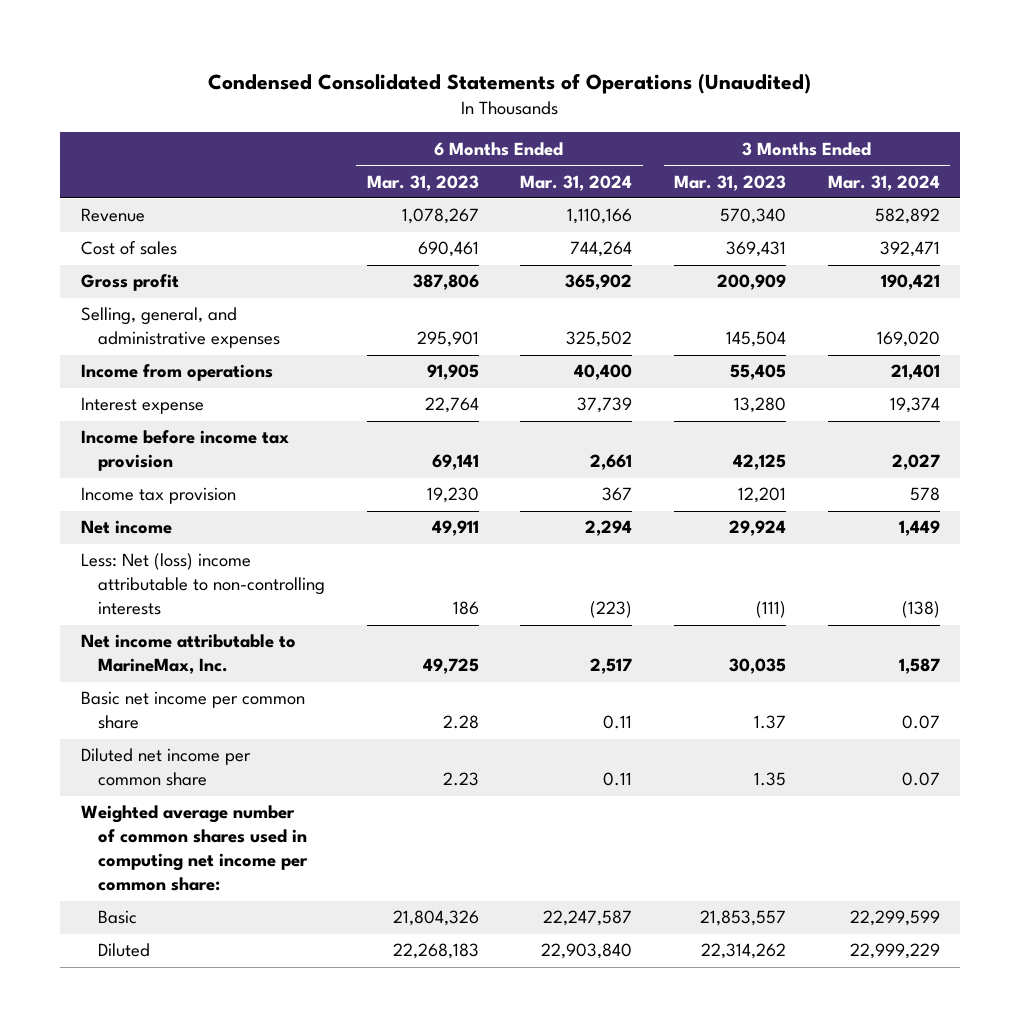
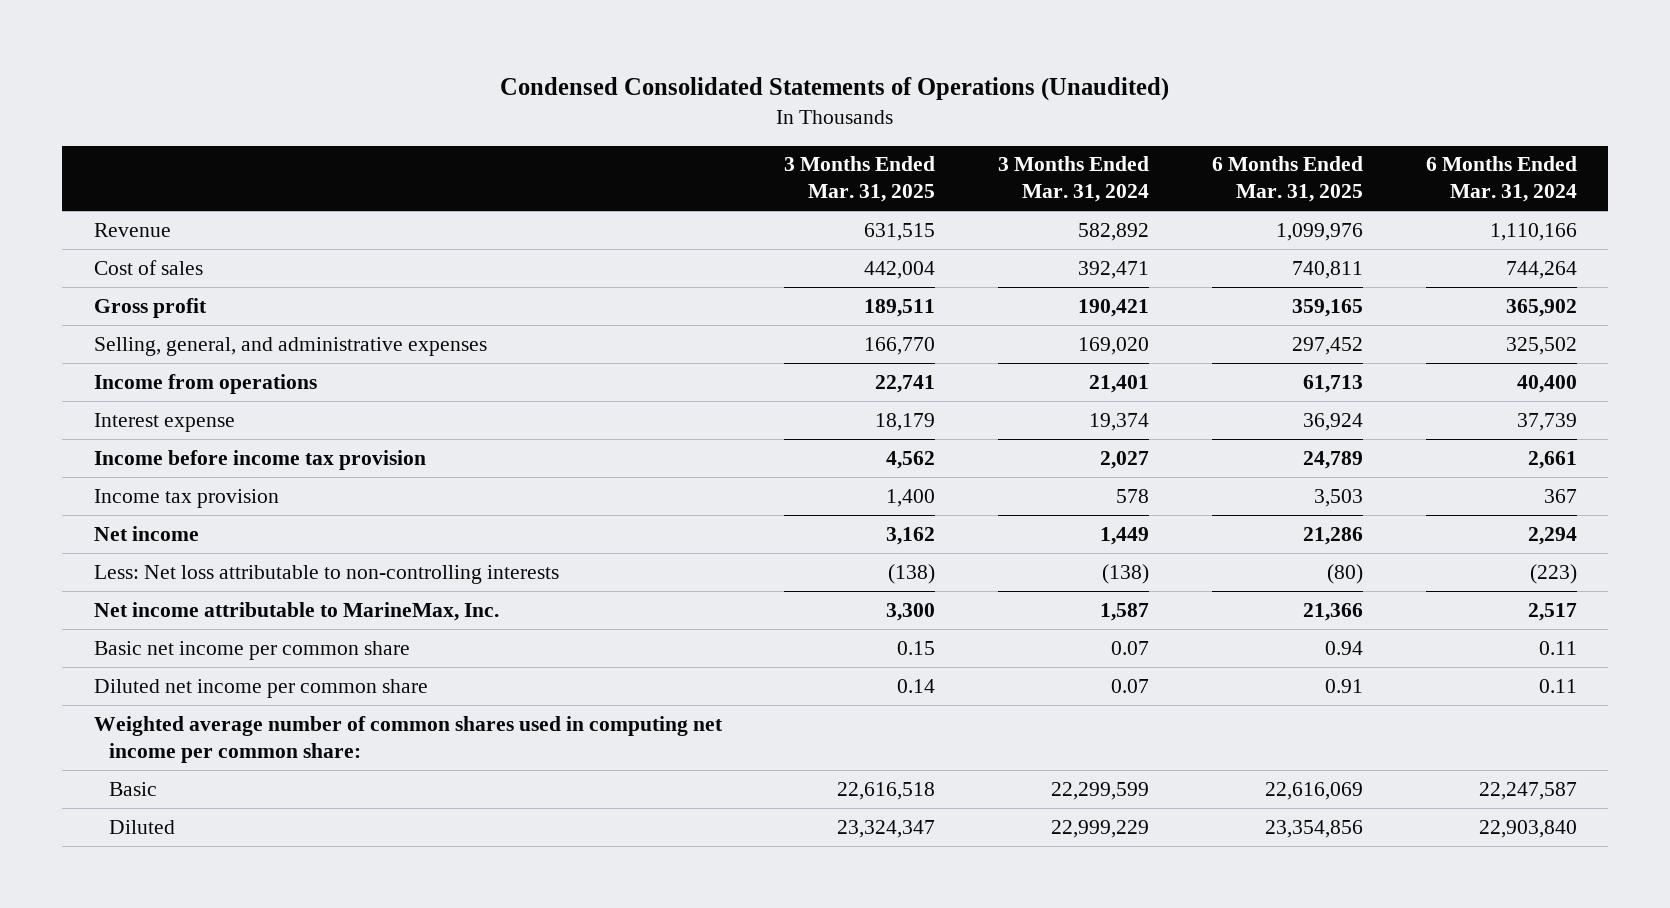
[366,174,479,191] Mar. 31, 2023 -> none
[673,174,786,191] Mar. 31, 2023 -> none
none -> [784,156,936,203] 3 Months Ended Mar. 31, 2025
none -> [1211,156,1363,203] 6 Months Ended Mar. 31, 2025
[80,553,326,616] Less: Net (loss) income attributable to non-controlling interests -> [93,564,559,584] Less: Net loss attributable to non-controlling interests

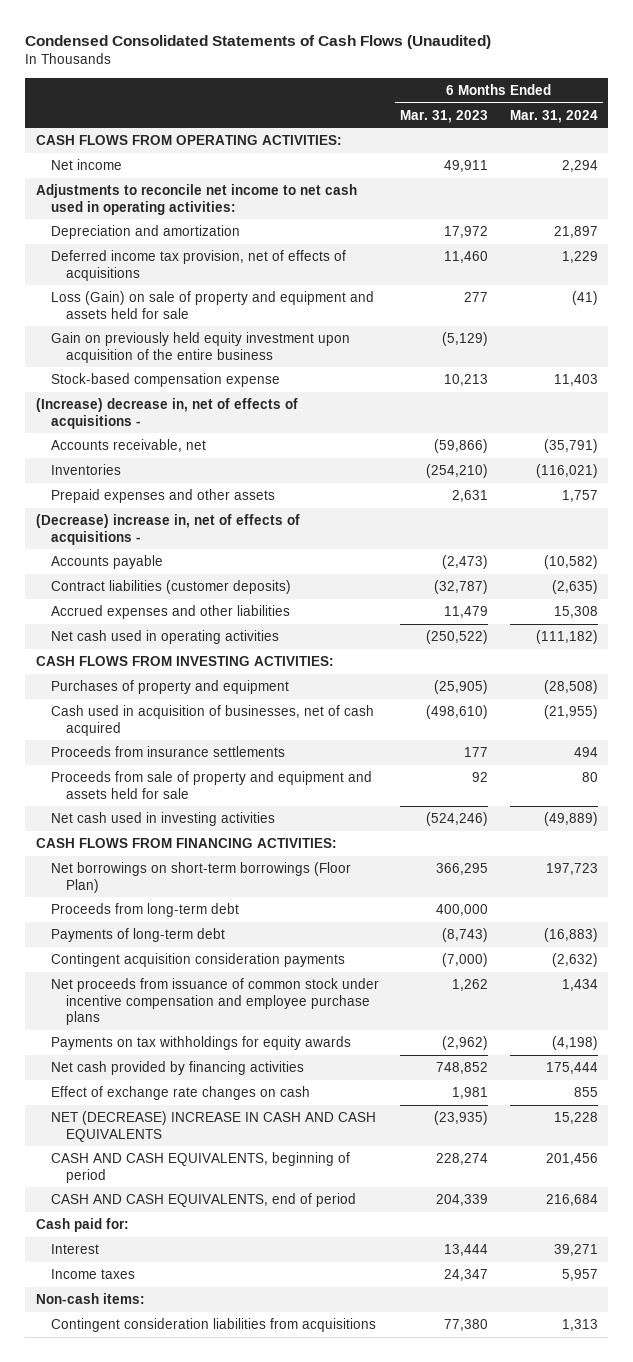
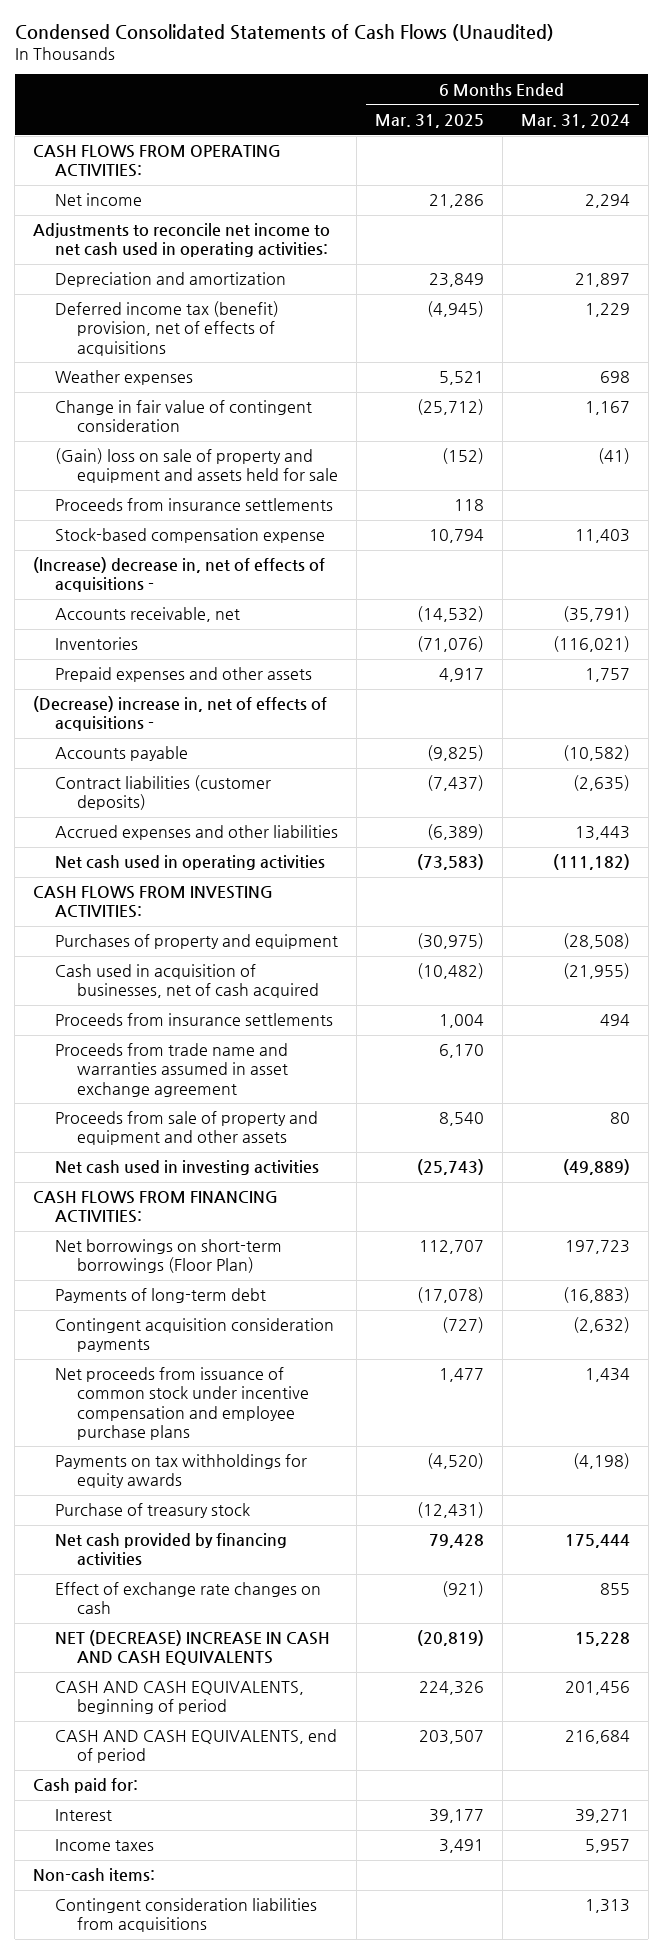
[400,109,489,123] Mar. 31, 2023 -> none
none -> [375,113,485,128] Mar. 31, 2025
[50,332,350,363] Gain on previously held equity investment upon acquisition of the entire business -> none
[50,250,346,281] Deferred income tax provision, net of effects of acquisitions -> [55,301,280,356] Deferred income tax (benefit) provision, net of effects of acquisitions
none -> [55,370,194,386] Weather expenses
none -> [55,400,313,433] Change in fair value of contingent consideration
[50,291,374,319] Loss (Gain) on sale of property and equipment and assets held for sale -> [55,448,339,484] (Gain) loss on sale of property and equipment and assets held for sale
none -> [55,498,334,512] Proceeds from insurance settlements
[553,606,598,619] 15,308 -> [574,826,630,841] 13,443
none -> [55,1043,289,1097] Proceeds from trade name and warranties assumed in asset exchange agreement
[50,771,372,799] Proceeds from sale of property and equipment and assets held for sale -> [55,1111,319,1146] Proceeds from sale of property and equipment and other assets
[50,903,239,918] Proceeds from long-term debt -> none
none -> [55,1503,251,1519] Purchase of treasury stock

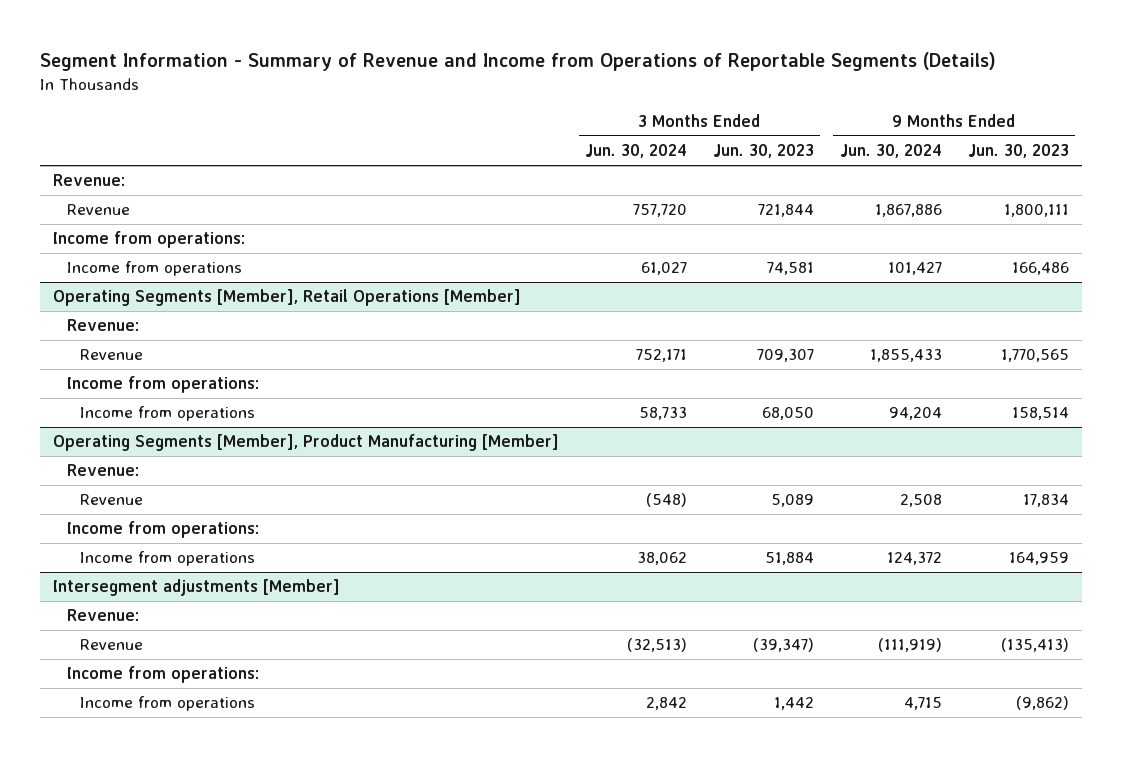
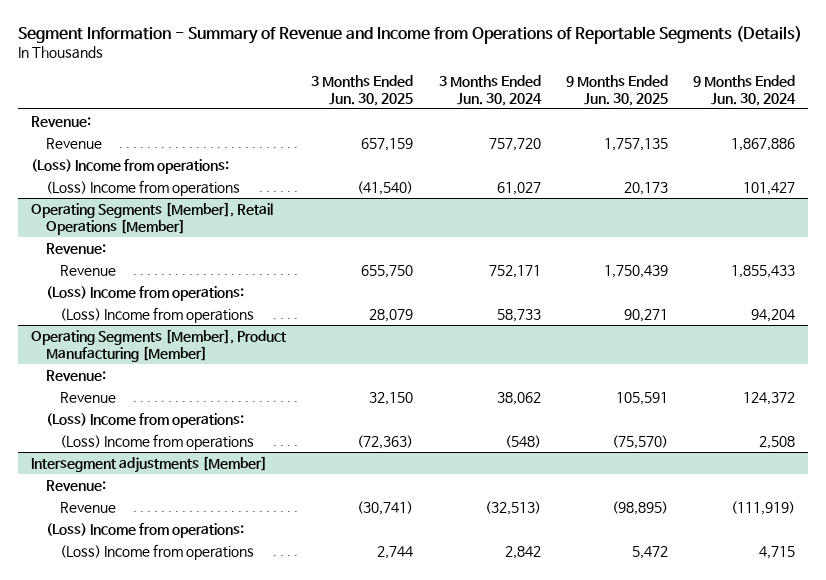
[712,144,814,159] Jun. 30, 2023 -> none
[967,144,1069,159] Jun. 30, 2023 -> none
none -> [311,74,414,106] 3 Months Ended Jun. 30, 2025
none -> [565,74,668,106] 9 Months Ended Jun. 30, 2025
[53,231,246,249] Income from operations: -> [30,158,229,174] (Loss) Income from operations:
[66,261,242,277] Income from operations -> [45,179,240,196] (Loss) Income from operations
[66,376,259,394] Income from operations: -> [45,285,244,301] (Loss) Income from operations:
[80,406,256,422] Income from operations -> [60,306,255,323] (Loss) Income from operations
[646,493,688,508] (548) -> [496,391,541,405] 38,062
[899,494,942,508] 2,508 -> [743,391,796,405] 124,372
[66,521,259,539] Income from operations: -> [45,412,244,428] (Loss) Income from operations:
[80,551,256,567] Income from operations -> [60,433,255,450] (Loss) Income from operations
[637,552,688,566] 38,062 -> [504,434,541,448] (548)
[886,552,942,566] 124,372 -> [759,435,796,449] 2,508
[66,666,259,684] Income from operations: -> [45,522,244,538] (Loss) Income from operations:
[80,696,256,712] Income from operations -> [60,543,255,560] (Loss) Income from operations

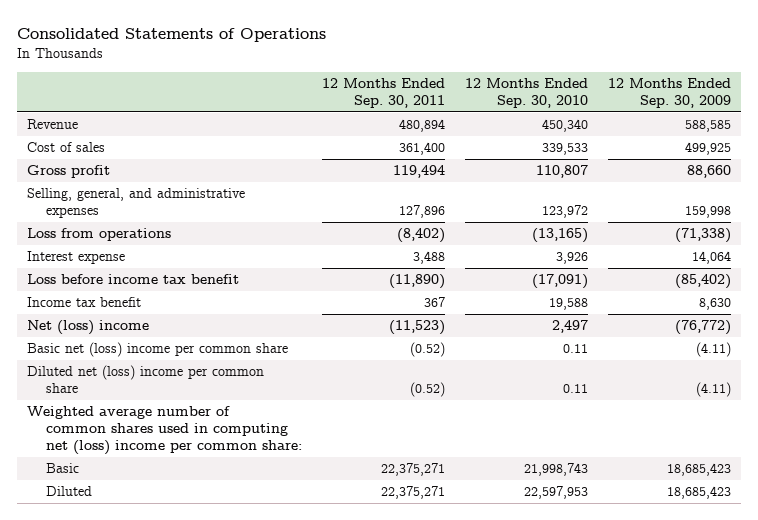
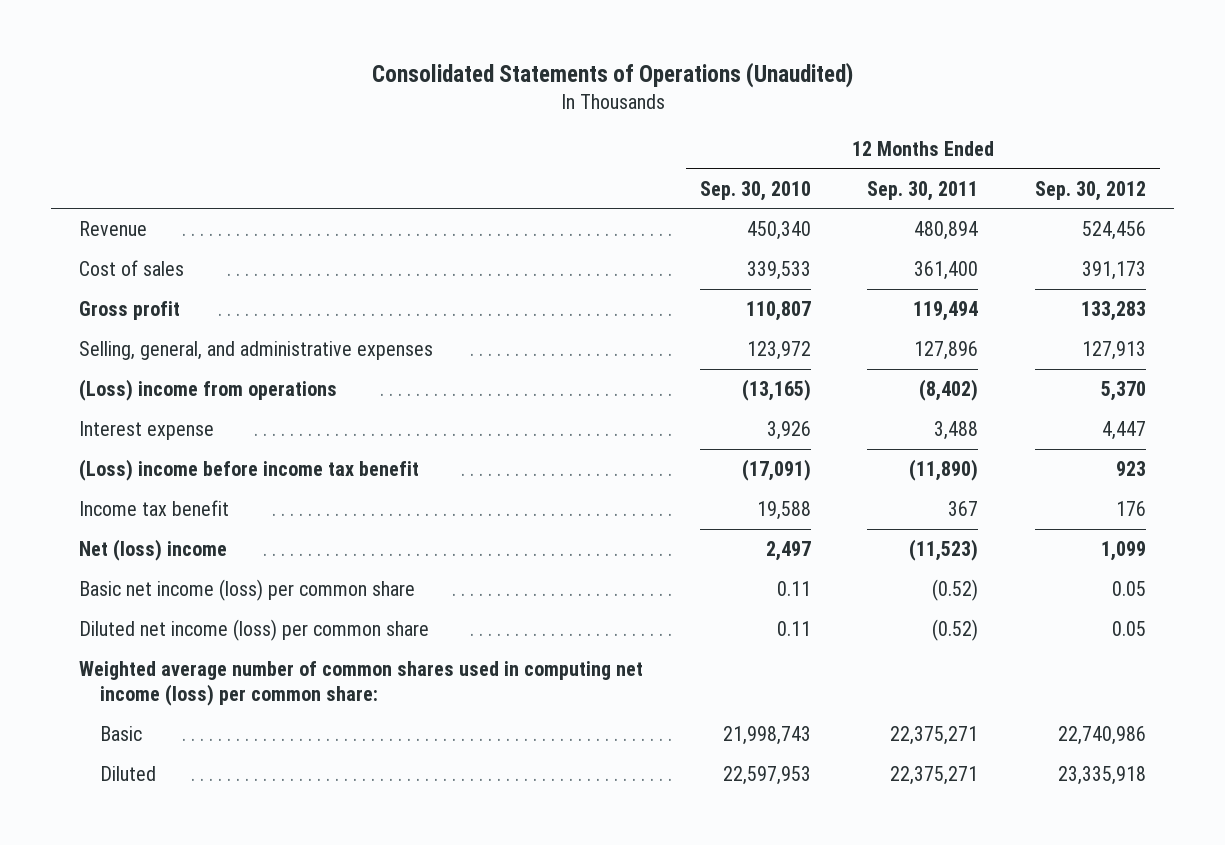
[16,27,326,42] Consolidated Statements of Operations -> [371,62,853,89] Consolidated Statements of Operations (Unaudited)
[608,77,732,108] 12 Months Ended Sep. 30, 2009 -> none
none -> [1034,180,1146,201] Sep. 30, 2012
[26,228,171,242] Loss from operations -> [79,378,338,401] (Loss) income from operations
[26,274,239,285] Loss before income tax benefit -> [79,458,420,481] (Loss) income before income tax benefit
[26,342,288,358] Basic net (loss) income per common share -> [79,578,416,601] Basic net income (loss) per common share
[26,365,264,394] Diluted net (loss) income per common share -> [79,618,430,641] Diluted net income (loss) per common share
[26,406,302,456] Weighted average number of common shares used in computing net (loss) income per common share: -> [79,660,644,707] Weighted average number of common shares used in computing net income (loss) per common share:

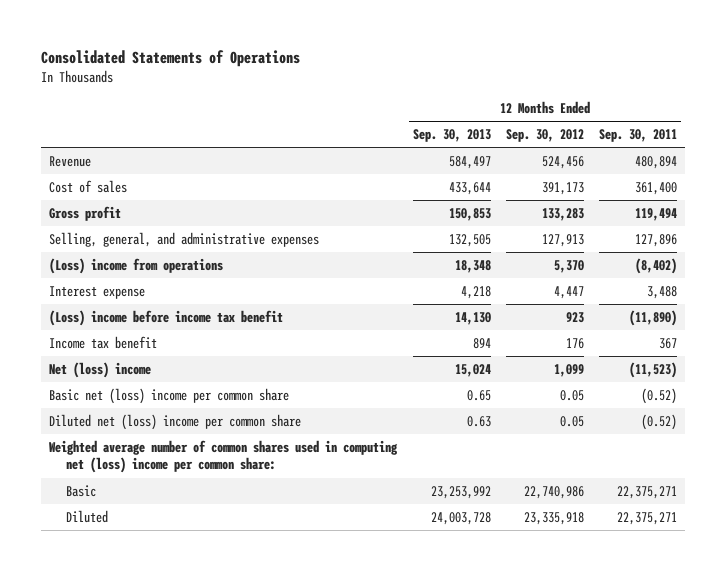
[371,62,853,89] Consolidated Statements of Operations (Unaudited) -> [41,49,301,67] Consolidated Statements of Operations
[699,180,811,201] Sep. 30, 2010 -> none
none -> [412,129,491,143] Sep. 30, 2013
[79,578,416,601] Basic net income (loss) per common share -> [49,387,290,404] Basic net (loss) income per common share
[79,618,430,641] Diluted net income (loss) per common share -> [49,413,302,430] Diluted net (loss) income per common share
[79,660,644,707] Weighted average number of common shares used in computing net income (loss) per common share: -> [49,439,399,474] Weighted average number of common shares used in computing net (loss) income per common share:

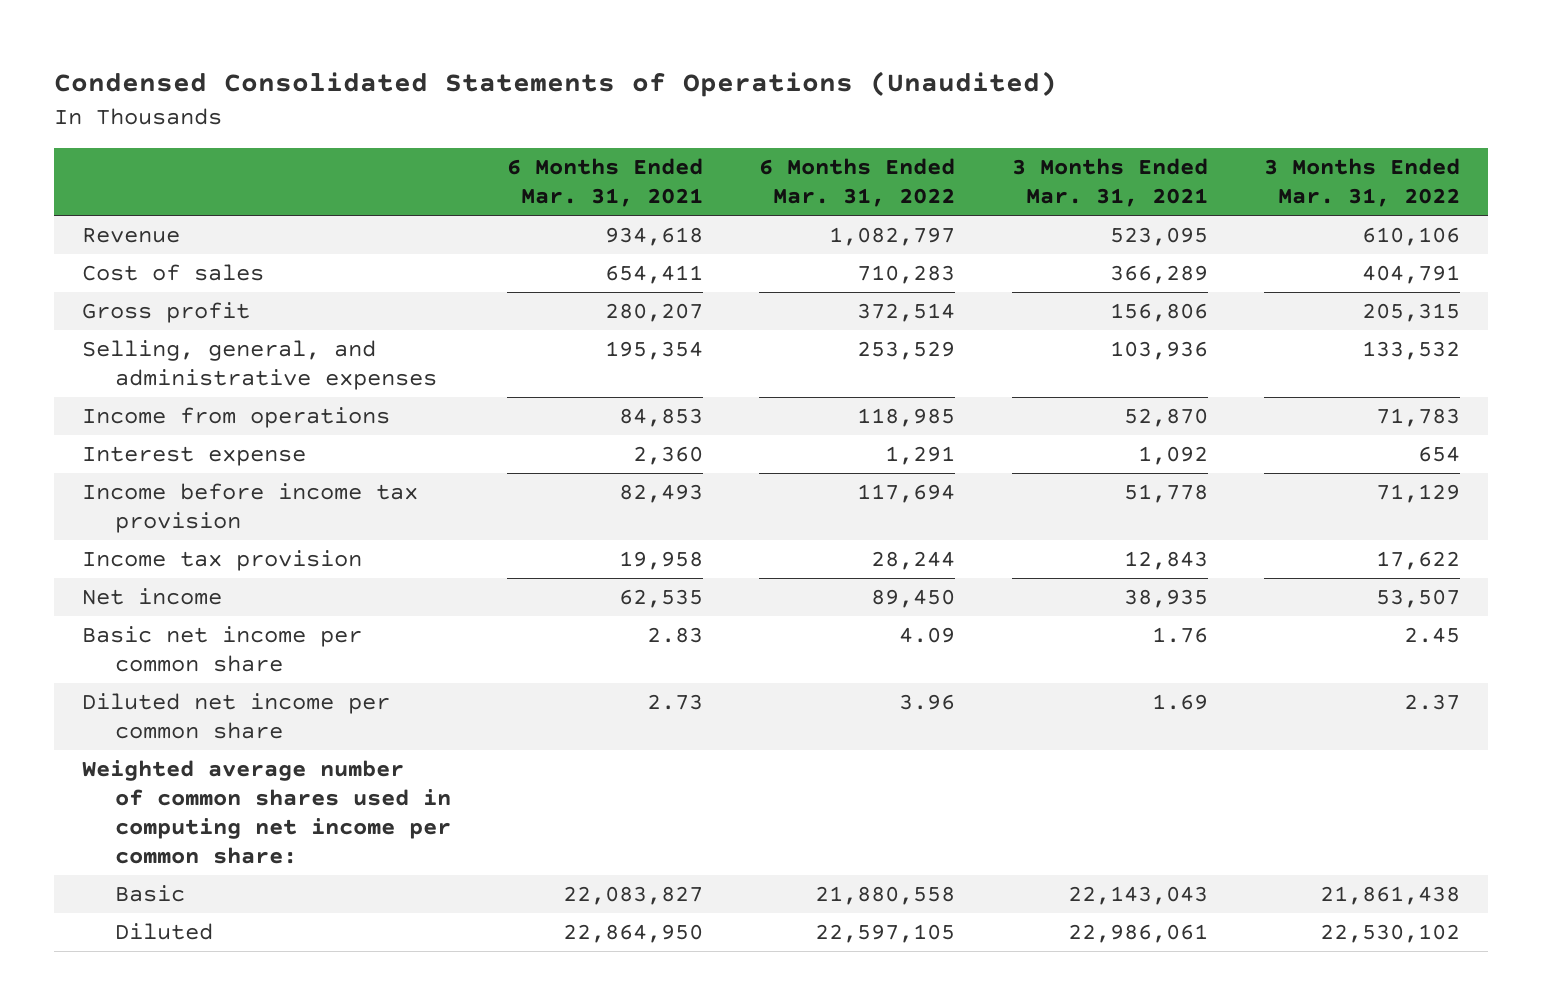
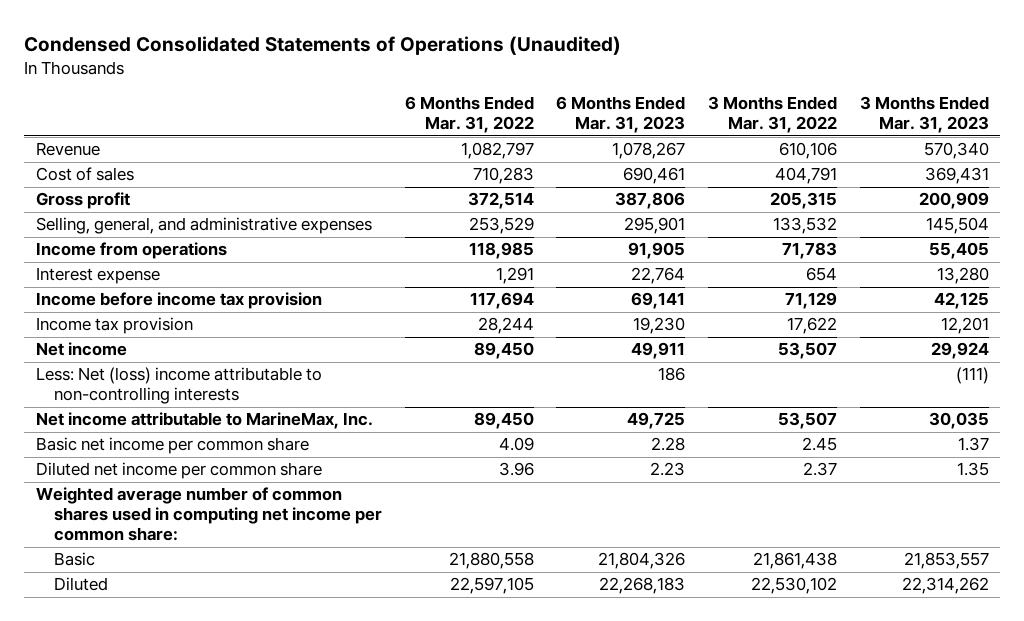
[507,158,704,208] 6 Months Ended Mar. 31, 2021 -> none
[1011,158,1208,208] 3 Months Ended Mar. 31, 2021 -> none
none -> [556,96,686,134] 6 Months Ended Mar. 31, 2023
none -> [859,96,989,134] 3 Months Ended Mar. 31, 2023
none -> [35,367,322,405] Less: Net (loss) income attributable to non-controlling interests
none -> [35,412,373,430] Net income attributable to MarineMax, Inc.

